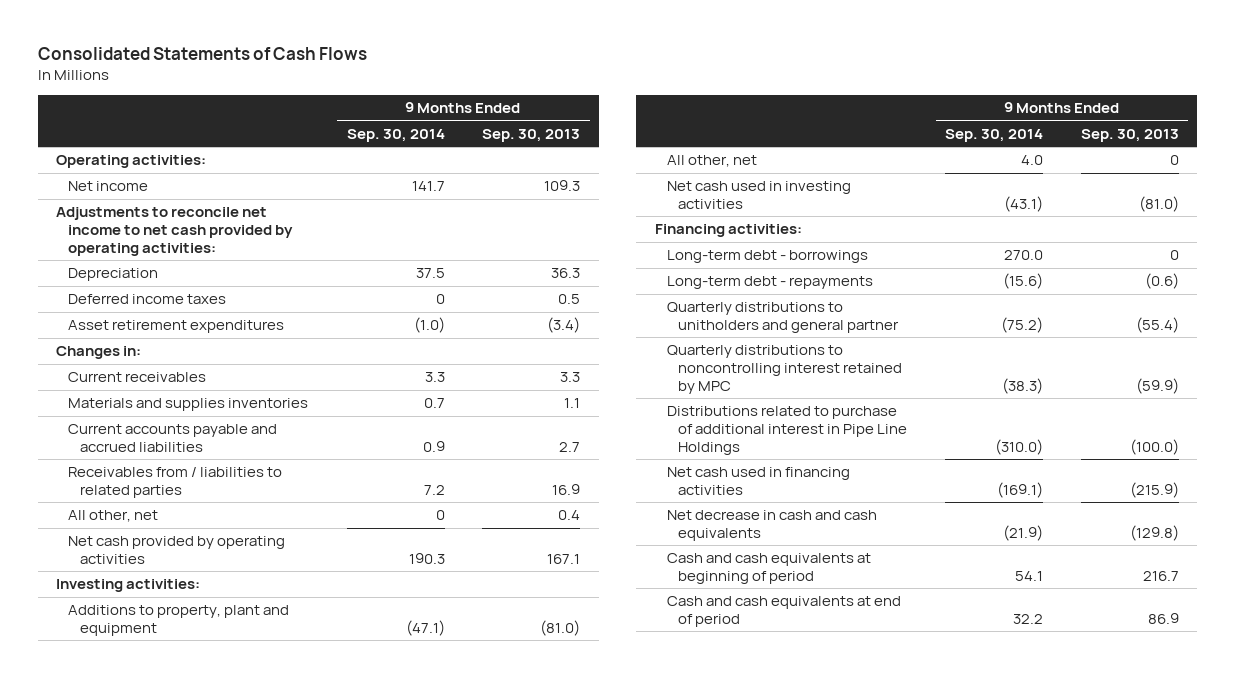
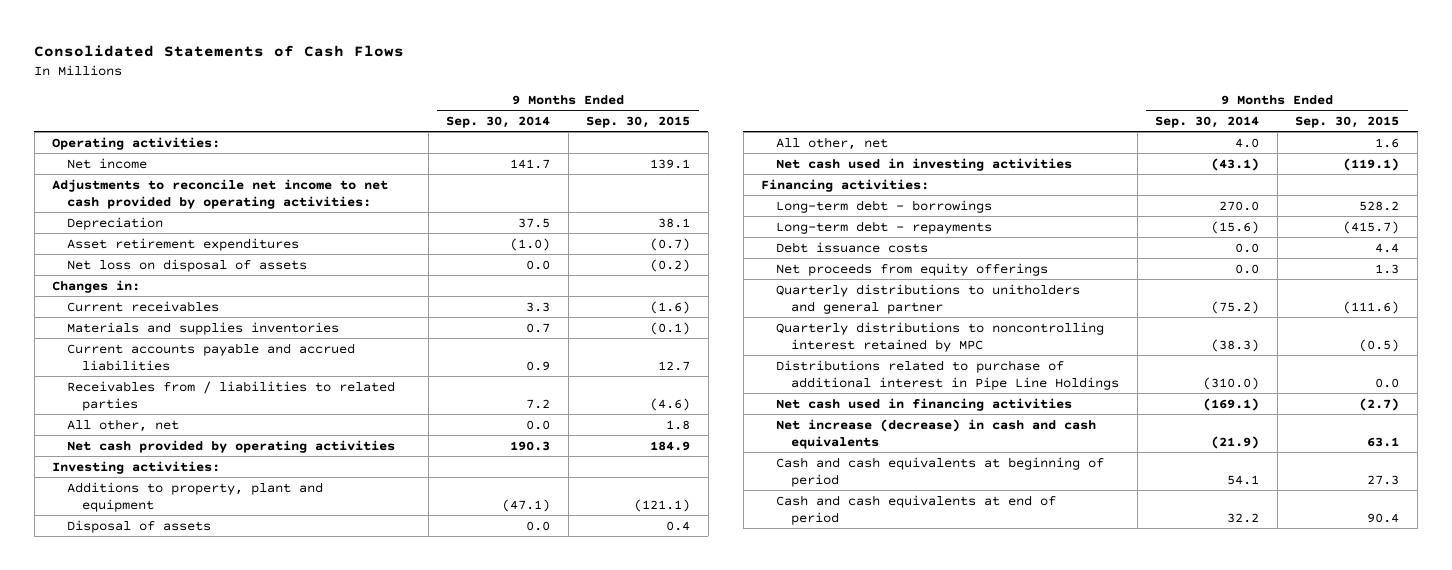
[482,128,581,142] Sep. 30, 2013 -> none
none -> [586,115,691,128] Sep. 30, 2015
[68,294,227,305] Deferred income taxes -> none
none -> [67,258,308,272] Net loss on disposal of assets
[435,510,445,521] 0 -> [526,419,551,430] 0.0
none -> [67,519,212,533] Disposal of assets
none -> [776,241,929,253] Debt issuance costs
none -> [776,262,1049,276] Net proceeds from equity offerings
[666,510,877,542] Net decrease in cash and cash equivalents -> [776,418,1097,449] Net increase (decrease) in cash and cash equivalents

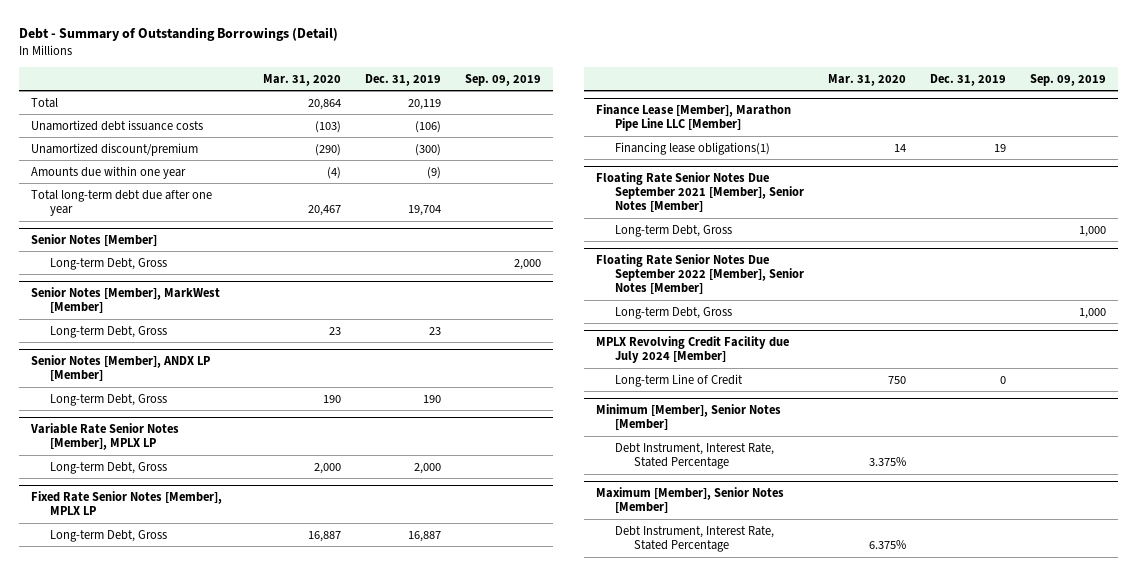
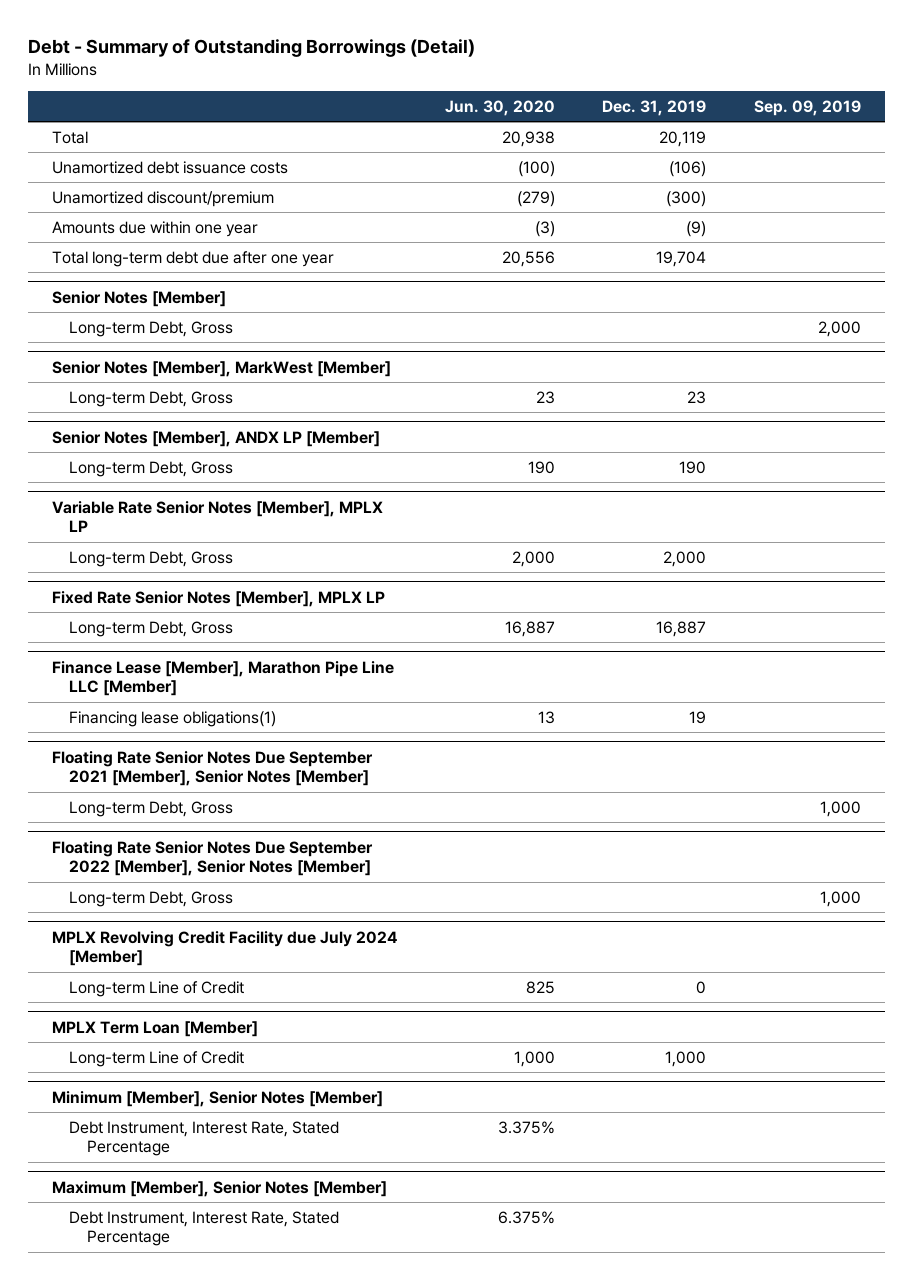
[263,73,342,86] Mar. 31, 2020 -> none
none -> [445,99,556,116] Jun. 30, 2020
none -> [51,1020,258,1037] MPLX Term Loan [Member]
none -> [69,1050,245,1067] Long-term Line of Credit

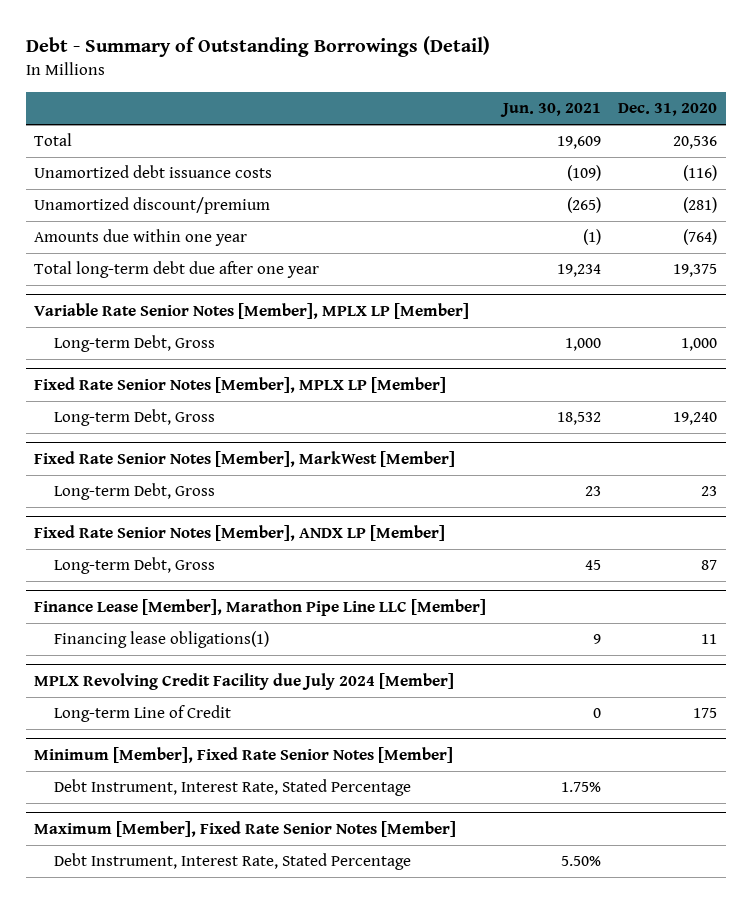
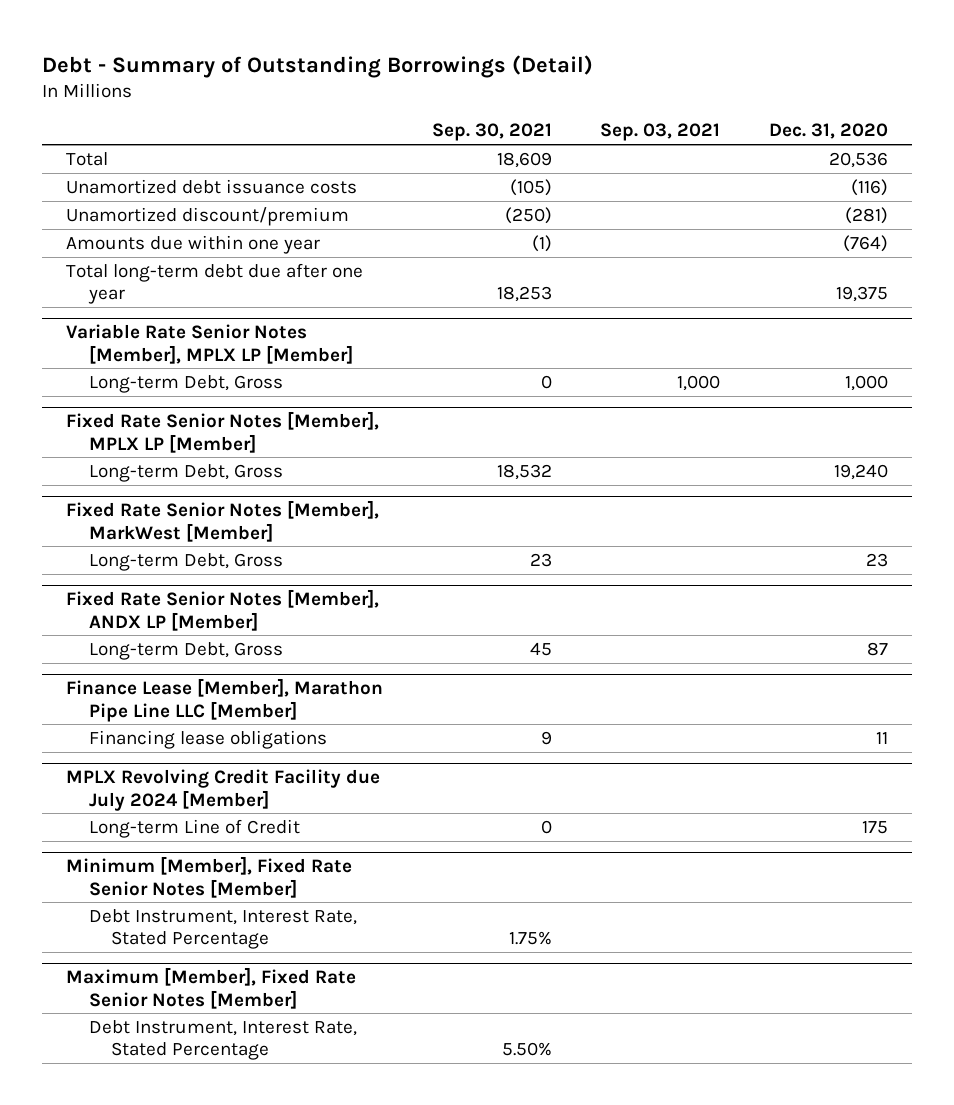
[500,103,602,118] Jun. 30, 2021 -> none
none -> [431,123,552,142] Sep. 30, 2021
none -> [600,123,721,142] Sep. 03, 2021
[54,631,270,649] Financing lease obligations(1) -> [88,729,327,749] Financing lease obligations

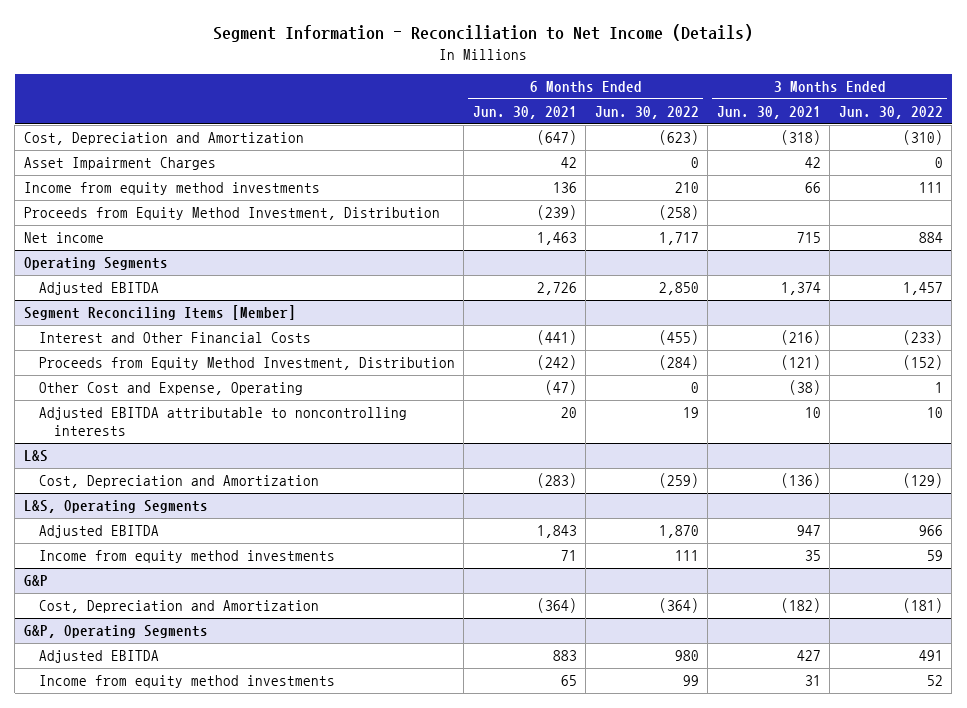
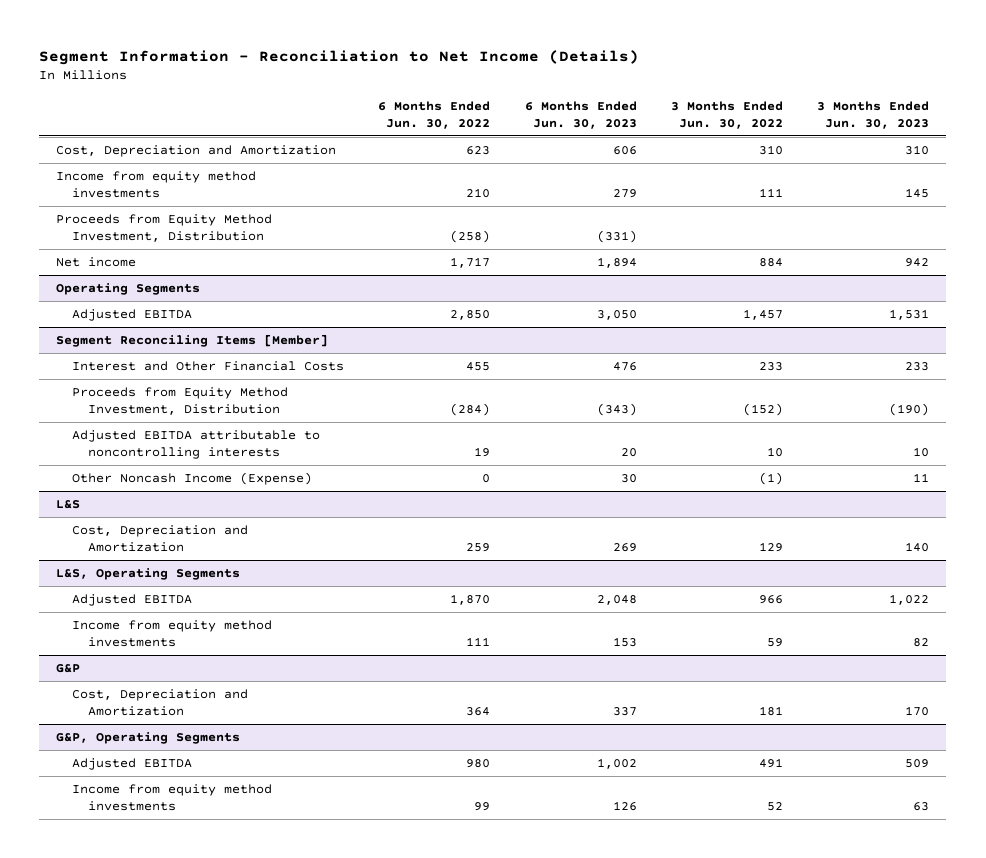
[472,106,577,120] Jun. 30, 2021 -> none
[716,106,821,120] Jun. 30, 2021 -> none
none -> [524,100,637,129] 6 Months Ended Jun. 30, 2023
none -> [817,100,930,129] 3 Months Ended Jun. 30, 2023
[23,157,216,171] Asset Impairment Charges -> none
[658,130,699,146] (623) -> [466,146,491,156] 623
[902,130,943,146] (310) -> [758,145,783,156] 310
[658,330,699,346] (455) -> [466,362,491,372] 455
[902,330,943,346] (233) -> [758,362,783,372] 233
[38,382,303,396] Other Cost and Expense, Operating -> none
none -> [72,472,313,486] Other Noncash Income (Expense)
[658,473,699,489] (259) -> [466,543,491,553] 259
[902,473,943,489] (129) -> [758,542,783,553] 129
[658,598,699,614] (364) -> [466,707,491,717] 364
[902,598,943,614] (181) -> [758,706,783,717] 181

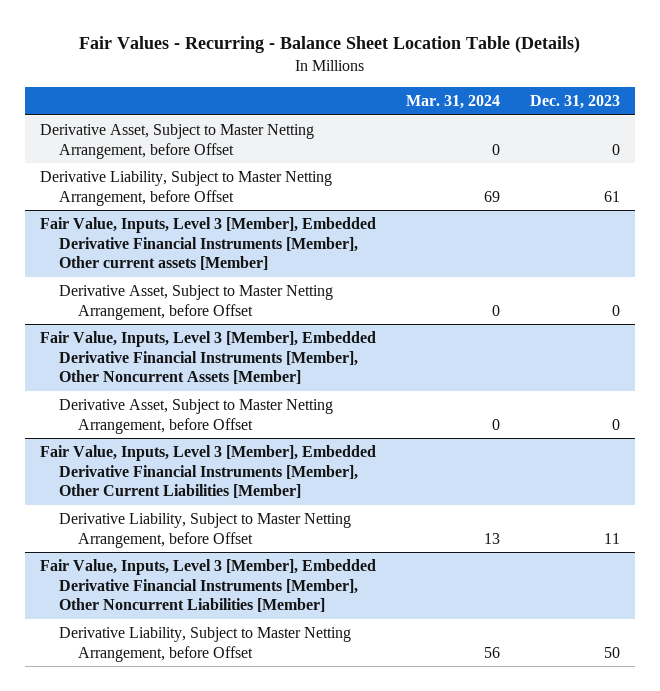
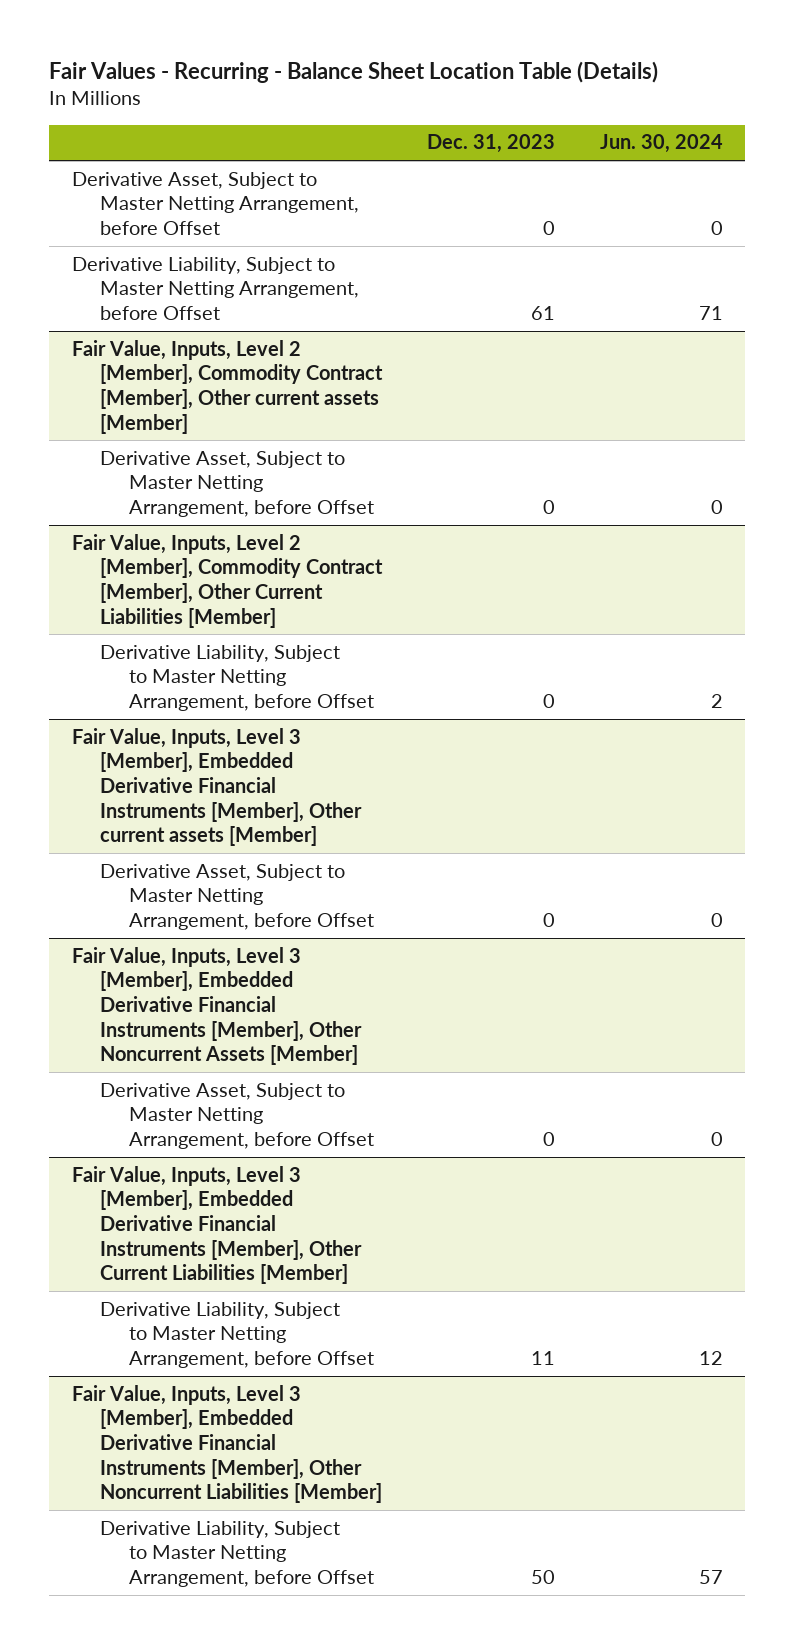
[405,94,500,109] Mar. 31, 2024 -> none
none -> [599,134,723,154] Jun. 30, 2024
none -> [71,339,384,434] Fair Value, Inputs, Level 2 [Member], Commodity Contract [Member], Other current assets [Member]
none -> [100,450,374,517] Derivative Asset, Subject to Master Netting Arrangement, before Offset
none -> [71,533,384,628] Fair Value, Inputs, Level 2 [Member], Commodity Contract [Member], Other Current Liabilities [Member]
none -> [100,644,374,711] Derivative Liability, Subject to Master Netting Arrangement, before Offset

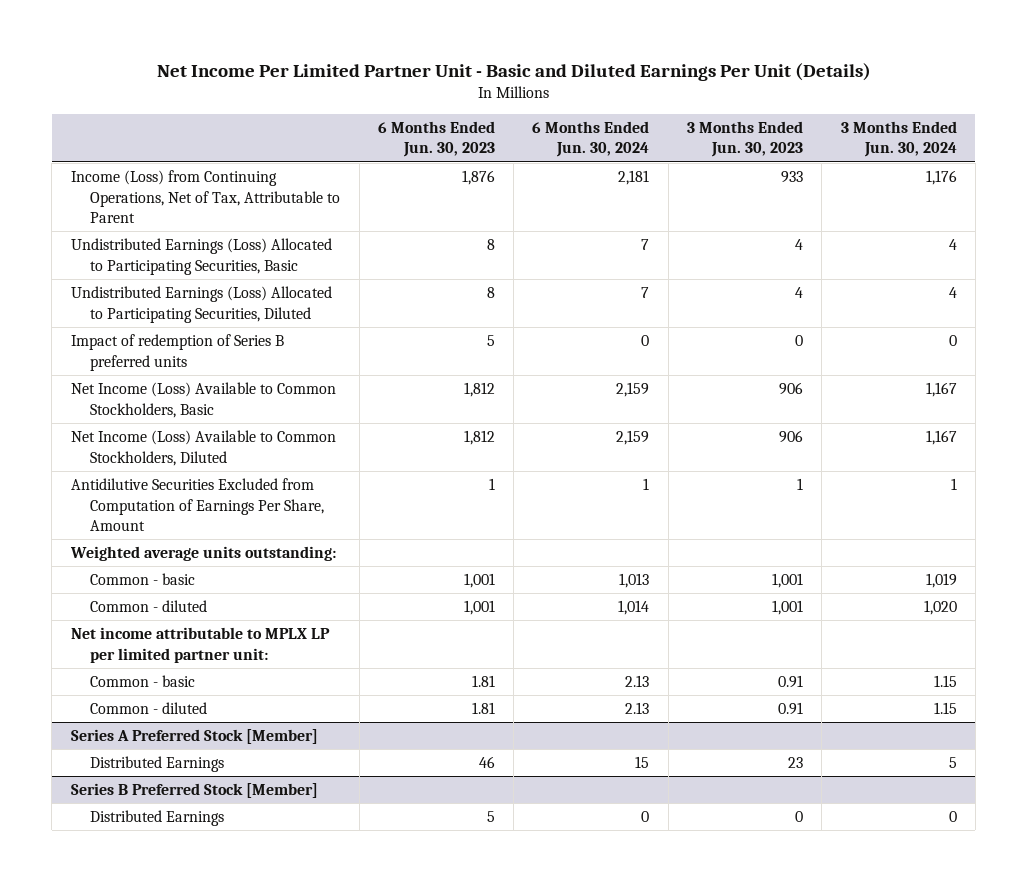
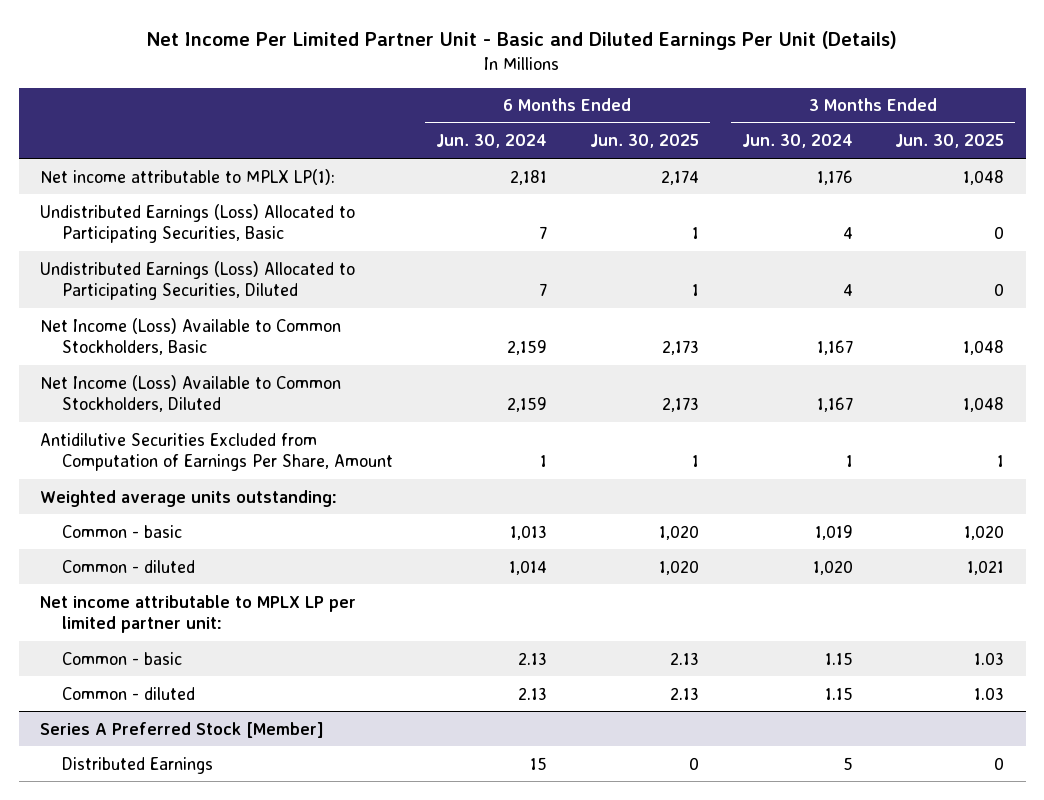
[377,120,495,158] 6 Months Ended Jun. 30, 2023 -> none
[687,120,804,158] 3 Months Ended Jun. 30, 2023 -> none
none -> [589,134,699,149] Jun. 30, 2025
none -> [895,134,1005,149] Jun. 30, 2025
[70,169,341,224] Income (Loss) from Continuing Operations, Net of Tax, Attributable to Parent -> [40,168,336,185] Net income attributable to MPLX LP(1):
[70,333,284,371] Impact of redemption of Series B preferred units -> none
[70,782,318,798] Series B Preferred Stock [Member] -> none
[90,809,225,826] Distributed Earnings -> none

